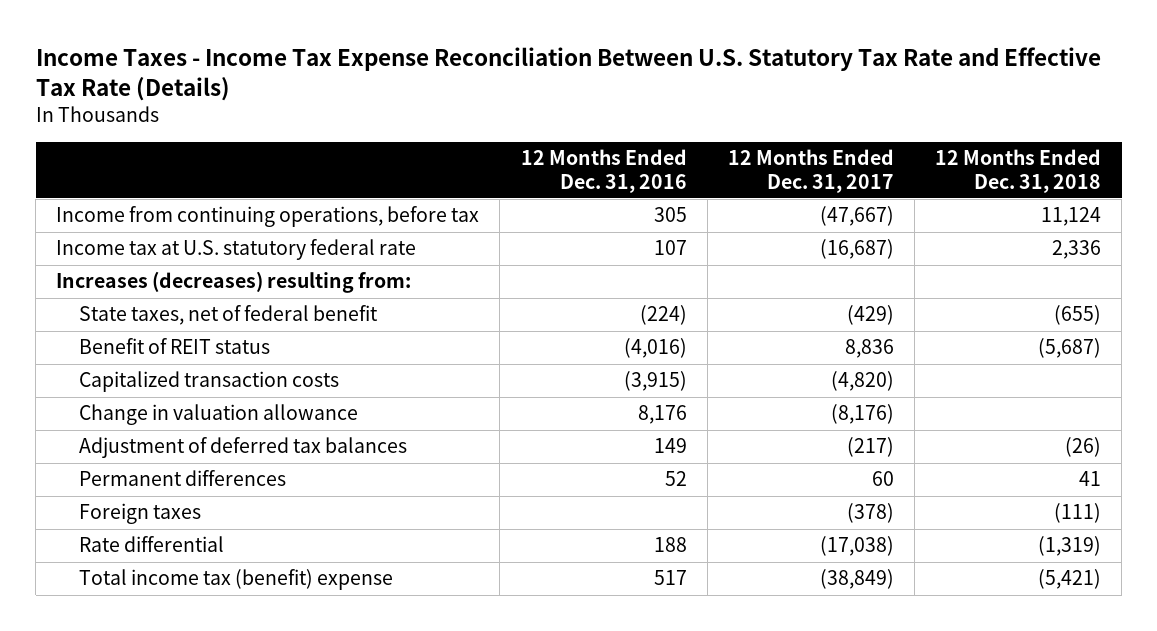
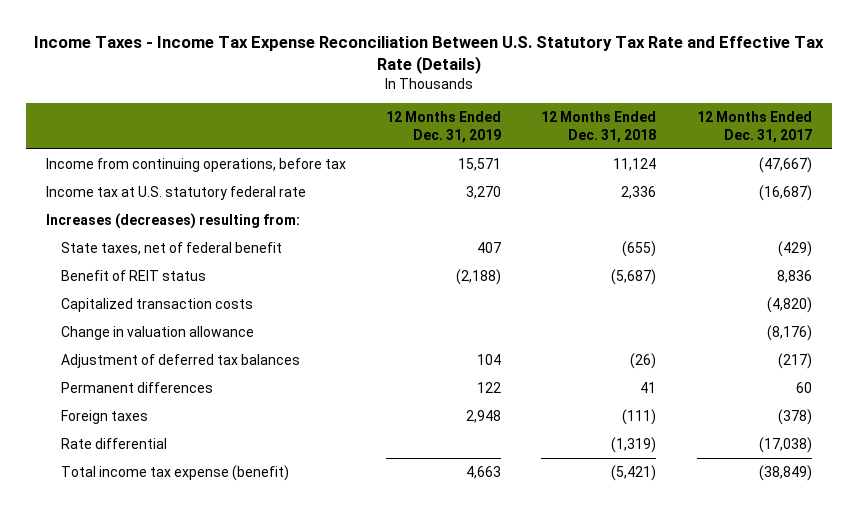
[520,149,687,193] 12 Months Ended Dec. 31, 2016 -> none
none -> [386,111,502,143] 12 Months Ended Dec. 31, 2019
[78,569,393,591] Total income tax (benefit) expense -> [61,465,290,482] Total income tax expense (benefit)

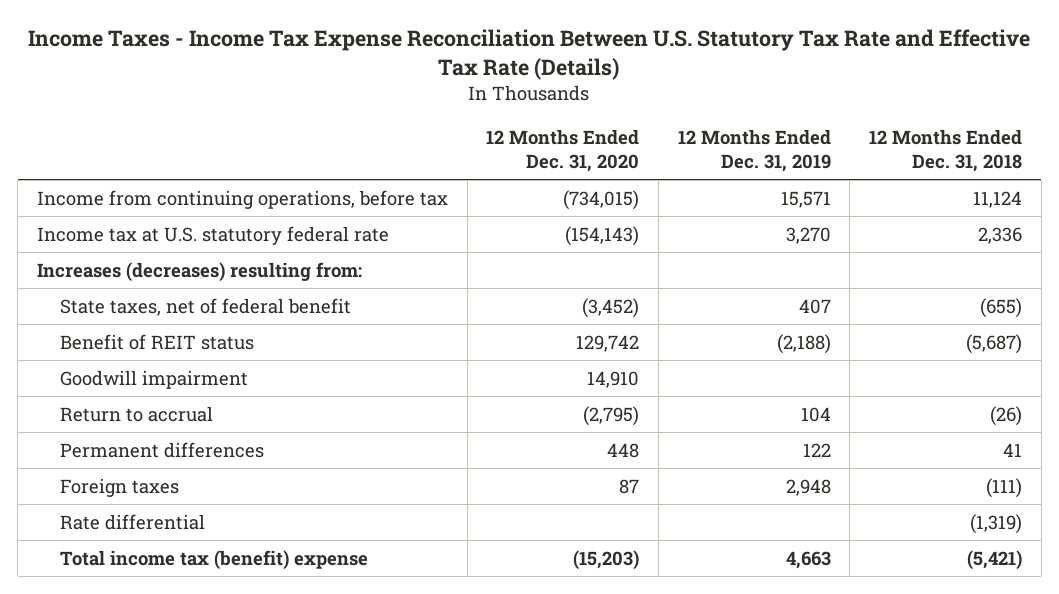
[696,111,812,143] 12 Months Ended Dec. 31, 2017 -> none
none -> [486,128,640,172] 12 Months Ended Dec. 31, 2020
[61,298,254,313] Capitalized transaction costs -> none
[61,326,255,341] Change in valuation allowance -> none
none -> [60,369,249,389] Goodwill impairment
[61,354,301,369] Adjustment of deferred tax balances -> [60,405,214,422] Return to accrual
[61,465,290,482] Total income tax expense (benefit) -> [60,549,369,570] Total income tax (benefit) expense

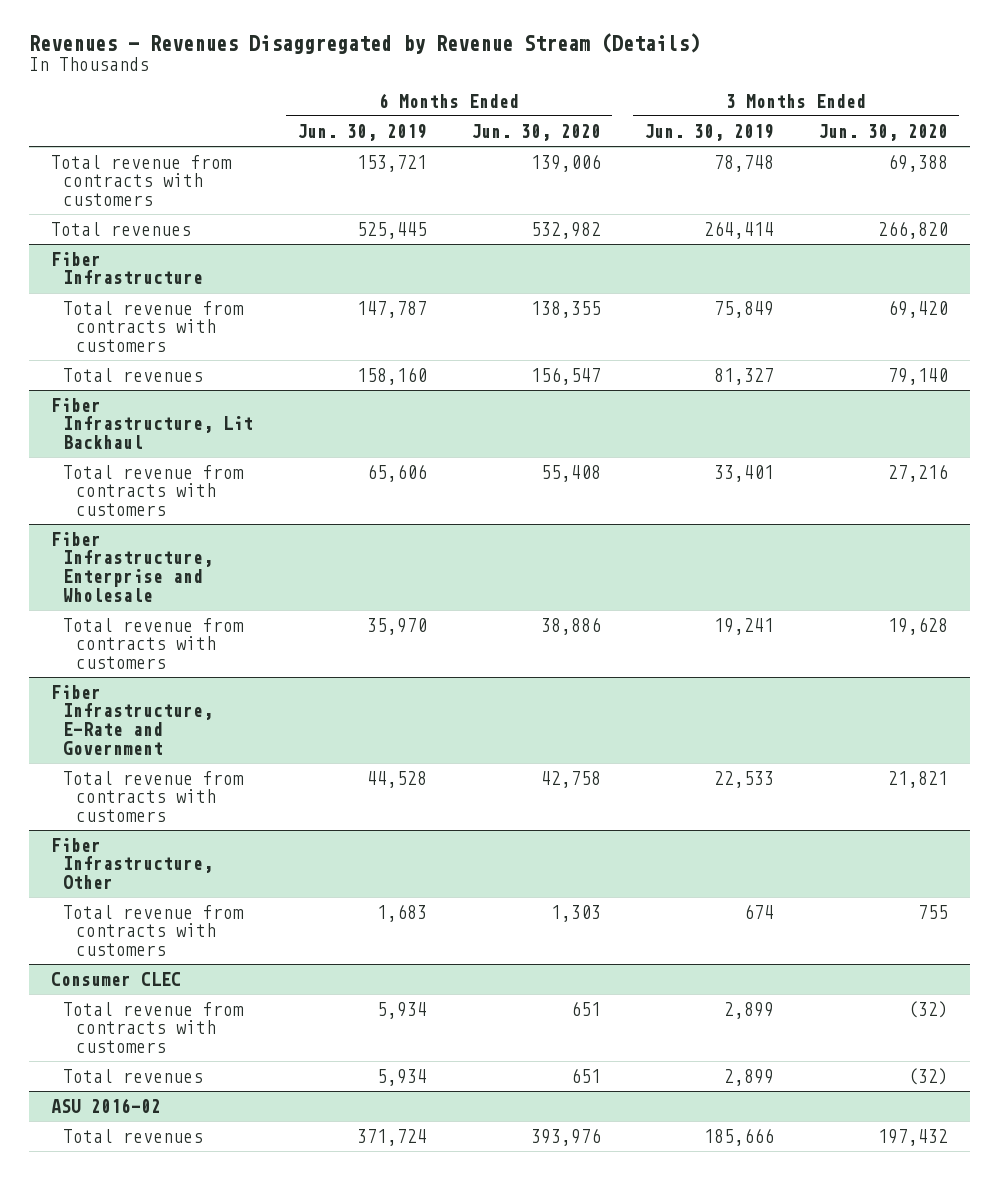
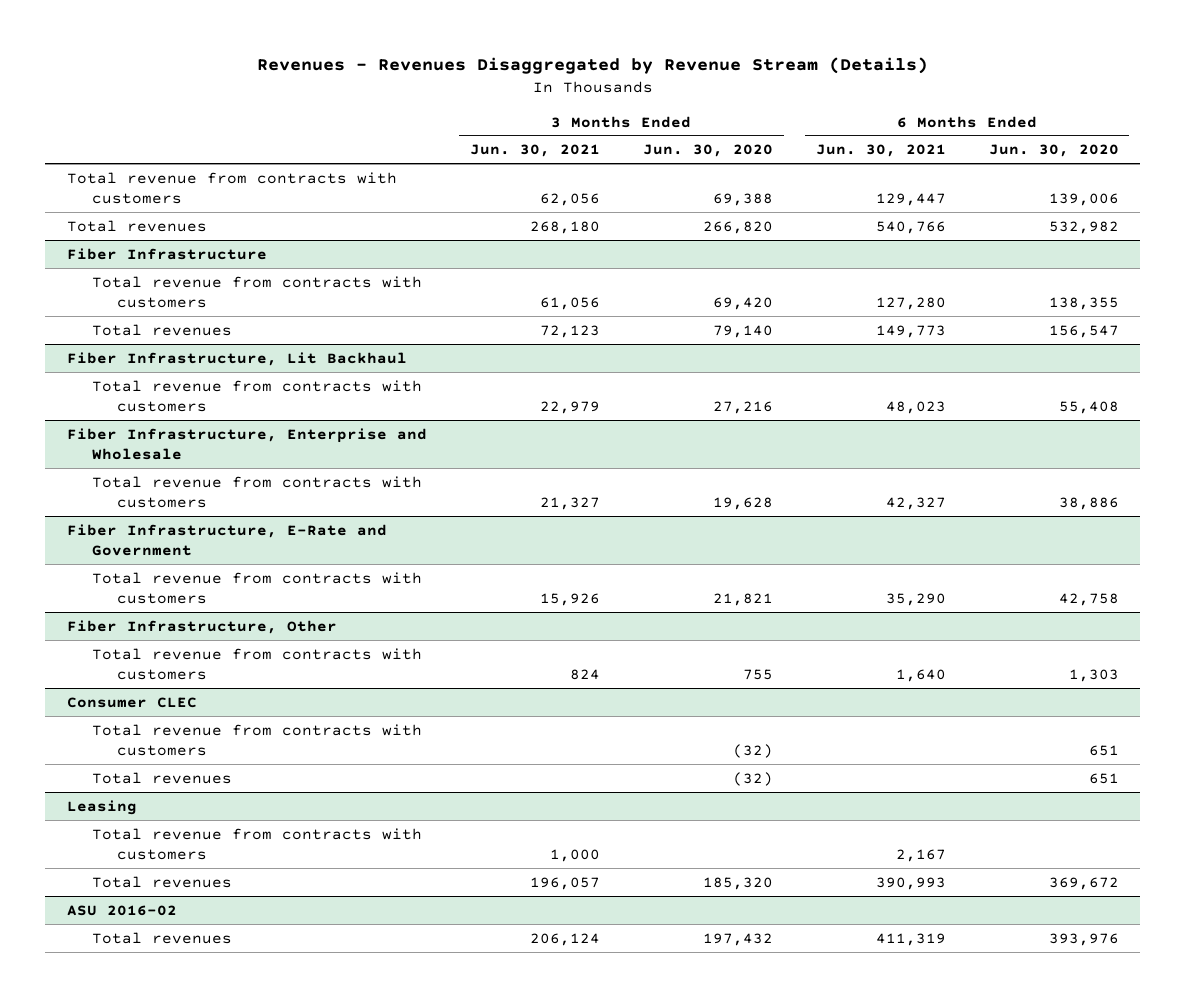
[296,123,427,141] Jun. 30, 2019 -> none
[644,123,775,141] Jun. 30, 2019 -> none
none -> [469,144,600,158] Jun. 30, 2021
none -> [815,144,946,158] Jun. 30, 2021
none -> [66,799,137,815] Leasing
none -> [92,827,423,860] Total revenue from contracts with customers
none -> [92,875,233,888] Total revenues

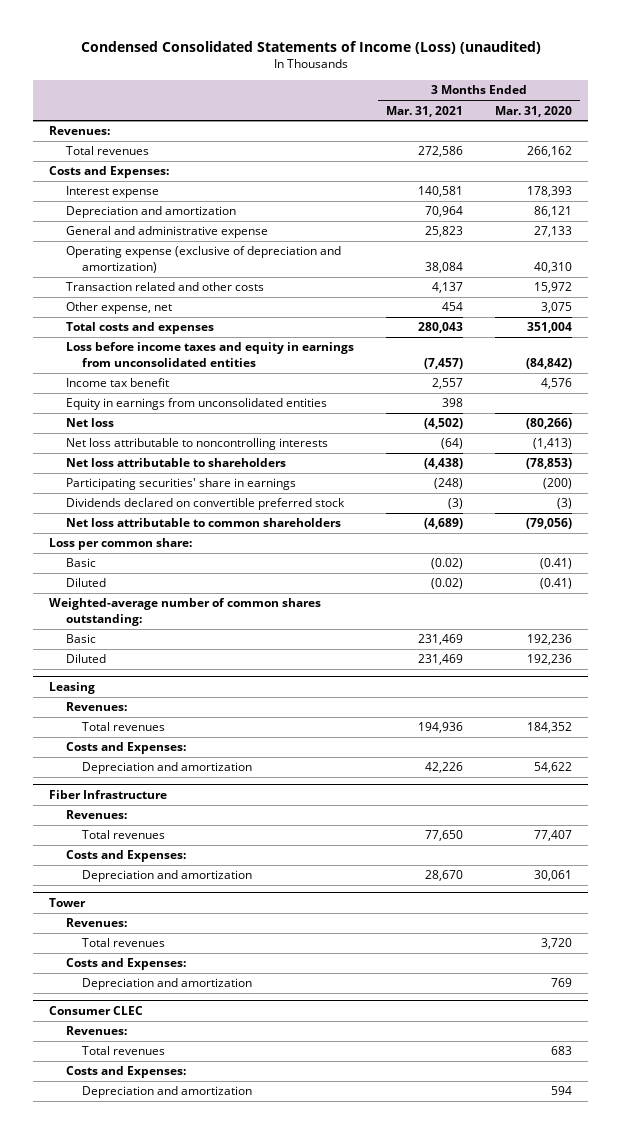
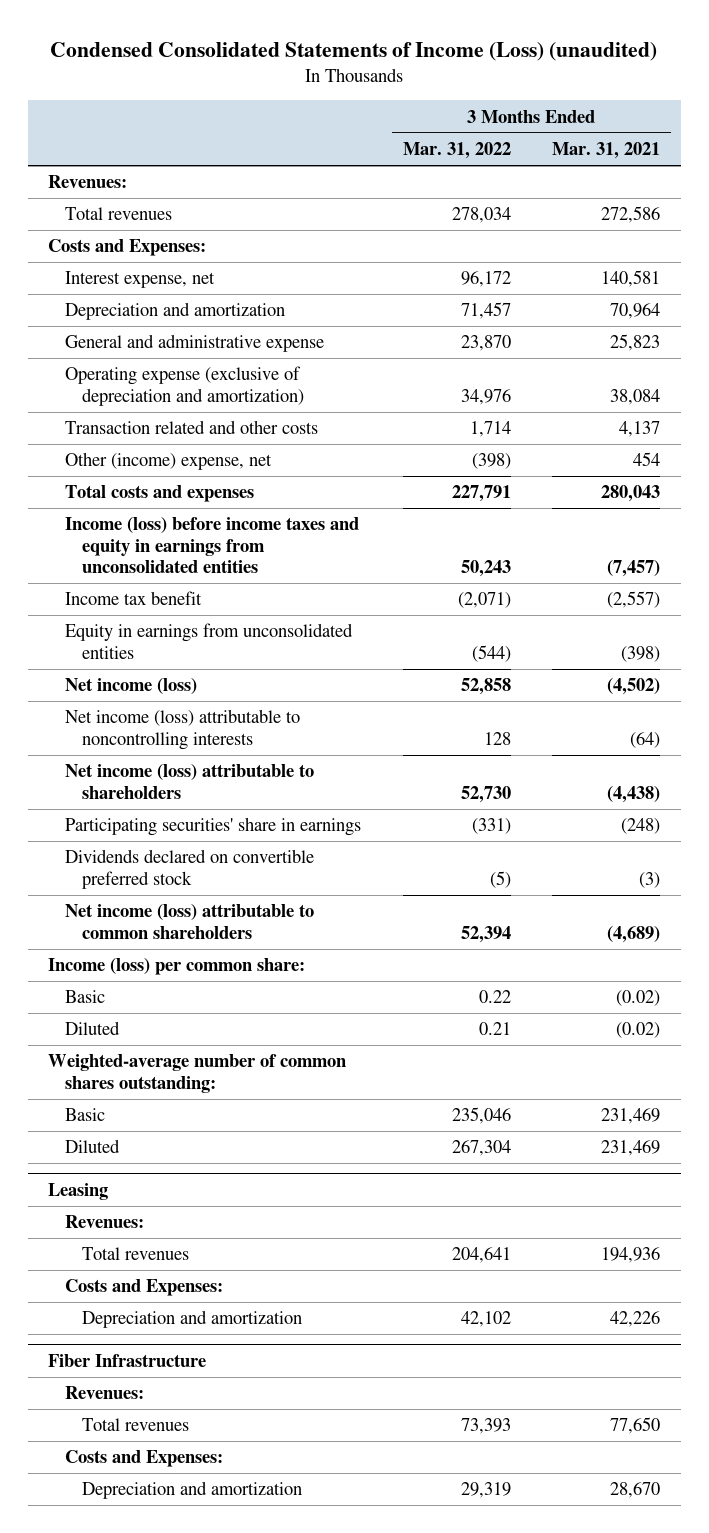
[495,105,573,117] Mar. 31, 2020 -> none
none -> [402,142,511,160] Mar. 31, 2022
[65,186,159,199] Interest expense -> [65,271,216,289] Interest expense, net
[65,302,172,315] Other expense, net -> [65,452,273,471] Other (income) expense, net
[65,342,354,367] Loss before income taxes and equity in earnings from unconsolidated entities -> [65,517,360,574] Income (loss) before income taxes and equity in earnings from unconsolidated entities
[431,378,463,390] 2,557 -> [607,591,661,609] (2,557)
[441,398,463,408] 398 -> [621,645,661,662] (398)
[65,418,114,428] Net loss -> [65,678,198,695] Net income (loss)
[65,438,328,451] Net loss attributable to noncontrolling interests -> [65,709,301,750] Net income (loss) attributable to noncontrolling interests
[65,458,286,468] Net loss attributable to shareholders -> [65,764,315,799] Net income (loss) attributable to shareholders
[65,518,341,528] Net loss attributable to common shareholders -> [65,904,315,939] Net income (loss) attributable to common shareholders
[49,538,193,551] Loss per common share: -> [48,958,306,976] Income (loss) per common share:
[49,898,87,908] Tower -> none
[65,918,127,928] Revenues: -> none
[82,938,166,948] Total revenues -> none
[65,958,186,971] Costs and Expenses: -> none
[82,978,253,991] Depreciation and amortization -> none
[49,1006,144,1016] Consumer CLEC -> none
[65,1026,127,1036] Revenues: -> none
[82,1046,166,1056] Total revenues -> none
[65,1066,186,1079] Costs and Expenses: -> none
[82,1086,253,1099] Depreciation and amortization -> none

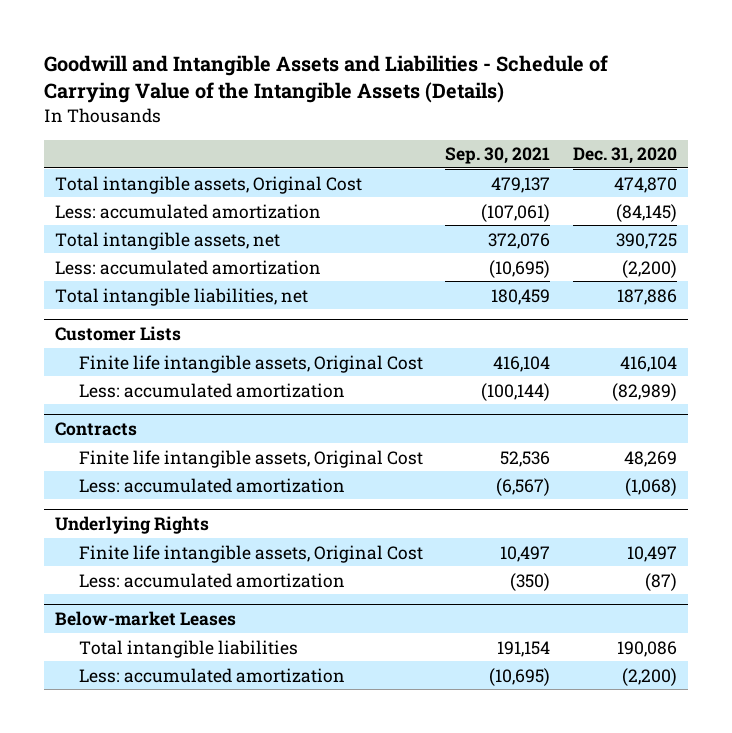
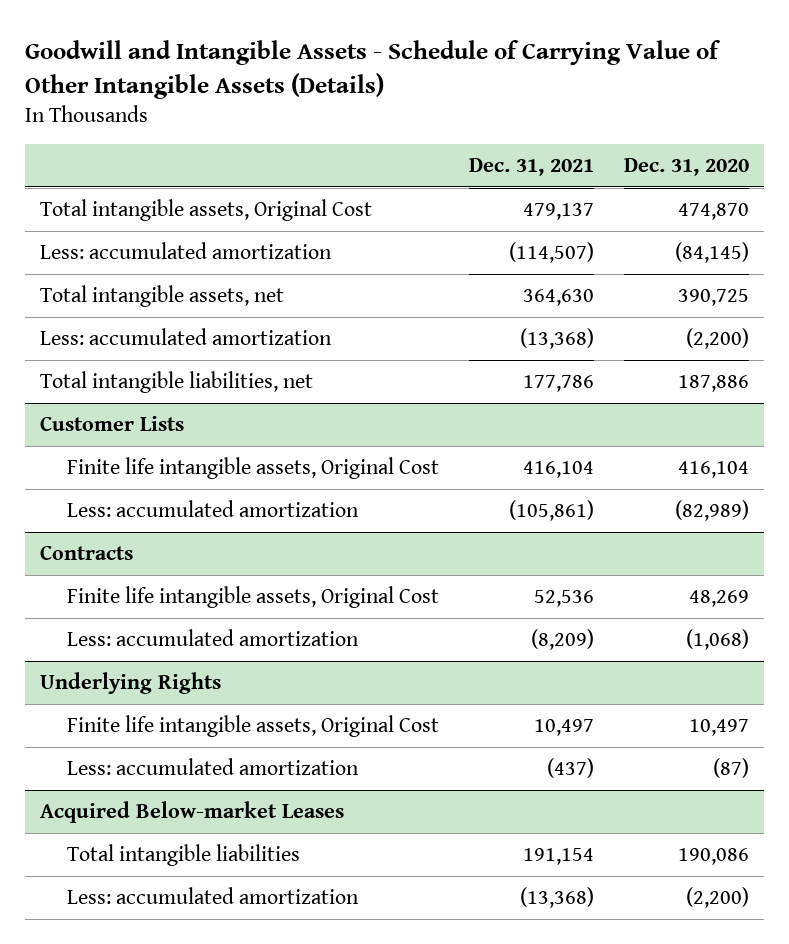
[43,55,608,104] Goodwill and Intangible Assets and Liabilities - Schedule of Carrying Value of the Intangible Assets (Details) -> [24,39,721,99] Goodwill and Intangible Assets - Schedule of Carrying Value of Other Intangible Assets (Details)
[445,147,551,165] Sep. 30, 2021 -> none
none -> [468,158,594,177] Dec. 31, 2021
[55,611,237,627] Below-market Leases -> [39,801,344,824] Acquired Below-market Leases

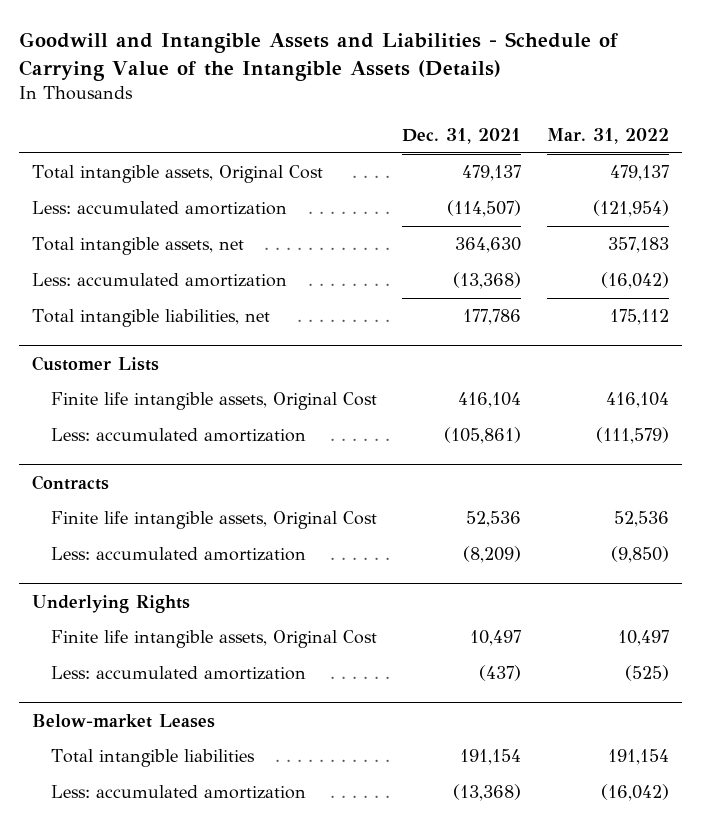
[24,39,721,99] Goodwill and Intangible Assets - Schedule of Carrying Value of Other Intangible Assets (Details) -> [19,32,619,81] Goodwill and Intangible Assets and Liabilities - Schedule of Carrying Value of the Intangible Assets (Details)
[623,158,749,177] Dec. 31, 2020 -> none
none -> [547,128,670,145] Mar. 31, 2022
[39,801,344,824] Acquired Below-market Leases -> [32,713,216,728] Below-market Leases

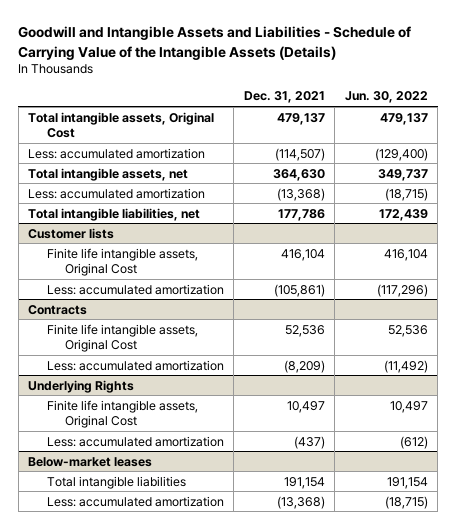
[547,128,670,145] Mar. 31, 2022 -> none
none -> [344,91,428,104] Jun. 30, 2022
[32,355,160,371] Customer Lists -> [28,227,115,239] Customer lists
[32,713,216,728] Below-market Leases -> [28,456,153,467] Below-market leases

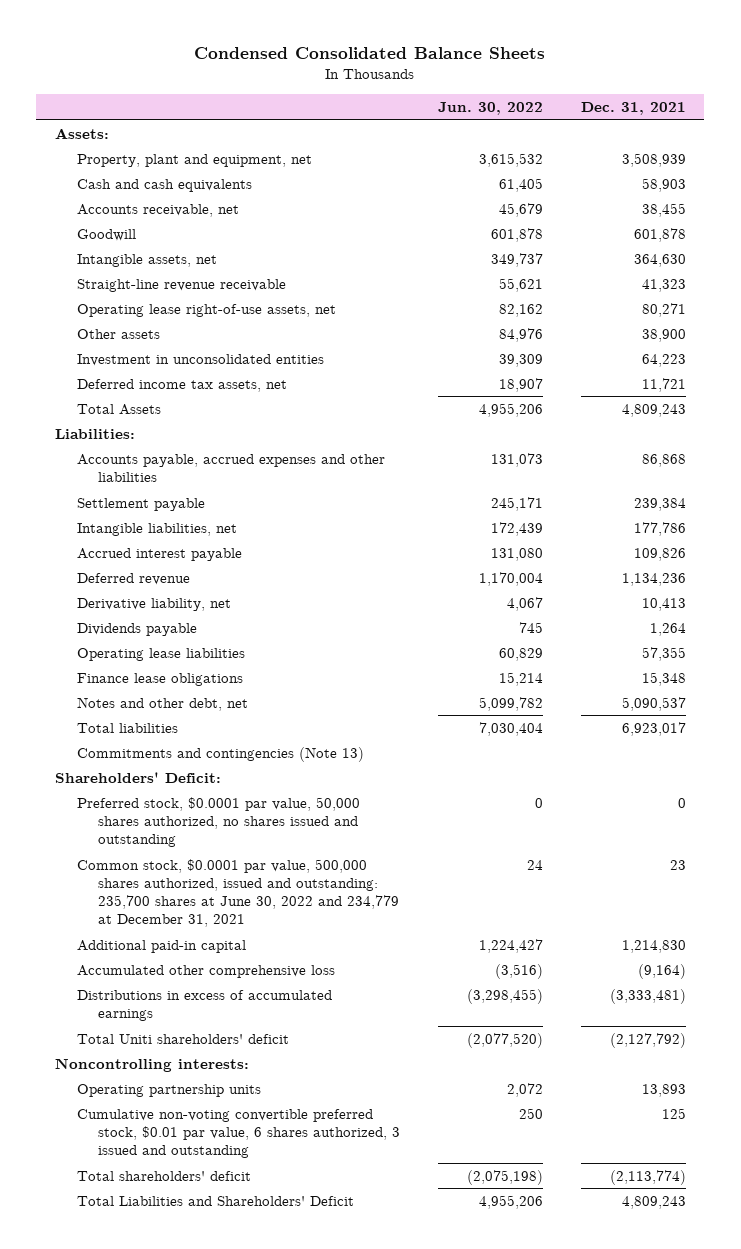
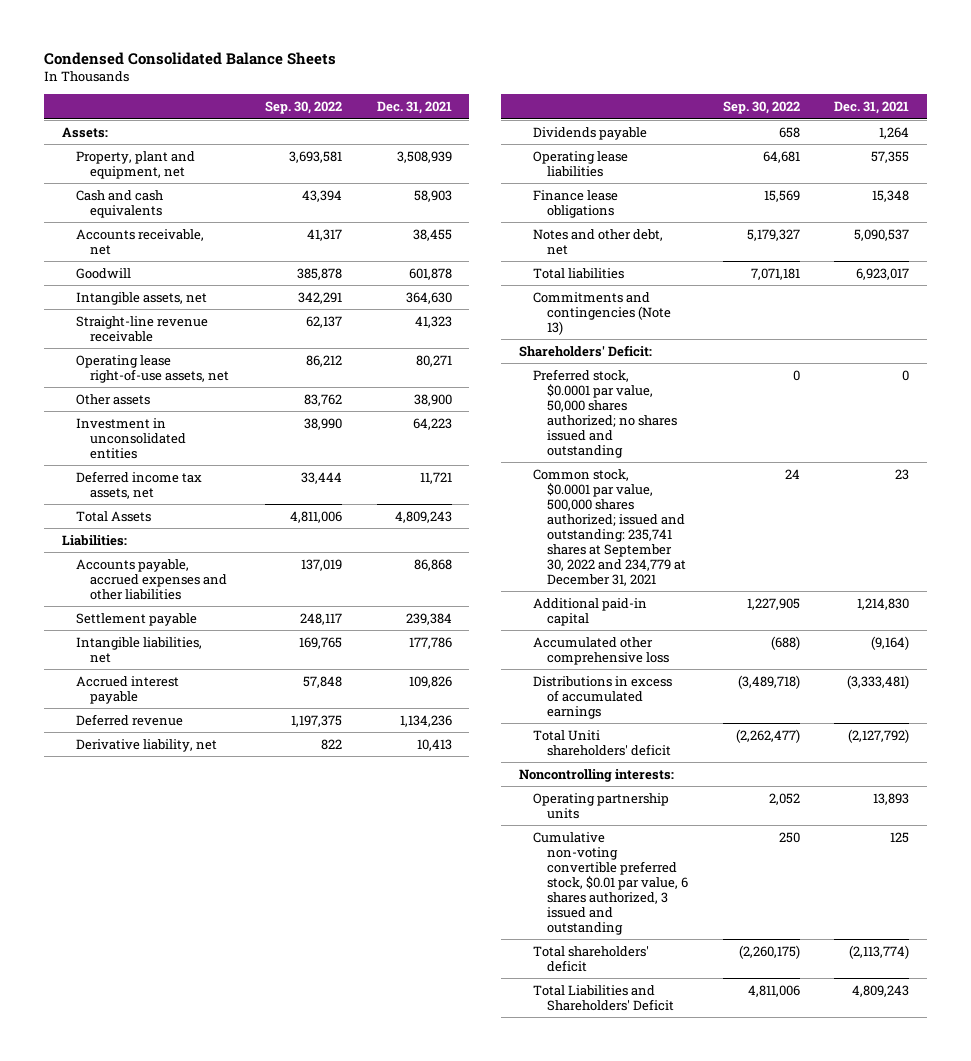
[437,102,543,116] Jun. 30, 2022 -> none
none -> [265,101,343,115] Sep. 30, 2022
[76,796,360,848] Preferred stock, $0.0001 par value, 50,000 shares authorized, no shares issued and outstanding -> [532,368,677,458] Preferred stock, $0.0001 par value, 50,000 shares authorized; no shares issued and outstanding
[76,858,400,928] Common stock, $0.0001 par value, 500,000 shares authorized, issued and outstanding: 235,700 shares at June 30, 2022 and 234,779 at December 31, 2021 -> [532,468,686,586] Common stock, $0.0001 par value, 500,000 shares authorized; issued and outstanding: 235,741 shares at September 30, 2022 and 234,779 at December 31, 2021

